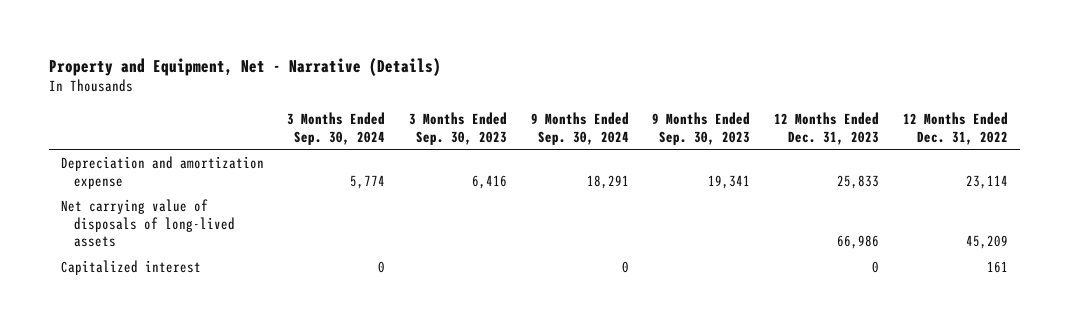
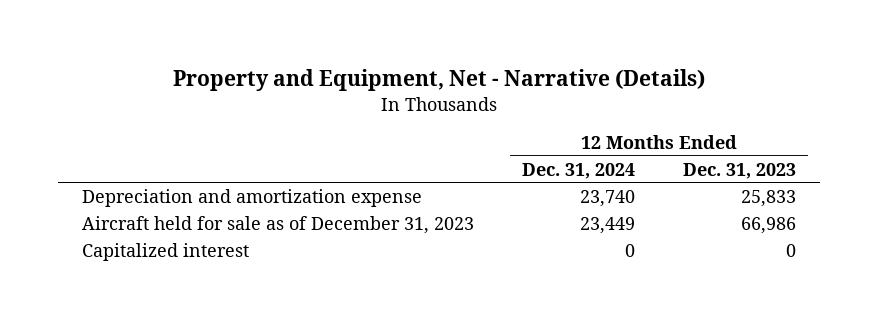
[287,112,386,145] 3 Months Ended Sep. 30, 2024 -> none
[409,112,508,145] 3 Months Ended Sep. 30, 2023 -> none
[530,112,629,145] 9 Months Ended Sep. 30, 2024 -> none
[652,112,751,145] 9 Months Ended Sep. 30, 2023 -> none
[902,112,1008,145] 12 Months Ended Dec. 31, 2022 -> none
none -> [521,162,635,179] Dec. 31, 2024
[60,198,236,248] Net carrying value of disposals of long-lived assets -> [81,215,474,234] Aircraft held for sale as of December 31, 2023

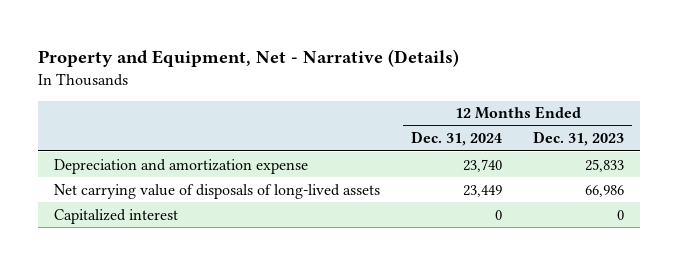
[81,215,474,234] Aircraft held for sale as of December 31, 2023 -> [53,183,380,199] Net carrying value of disposals of long-lived assets

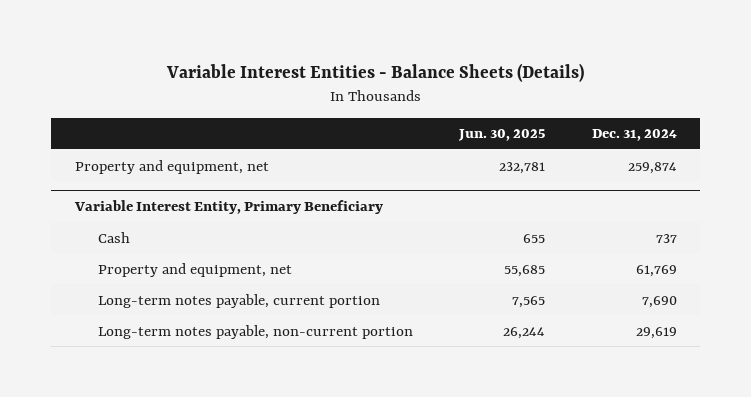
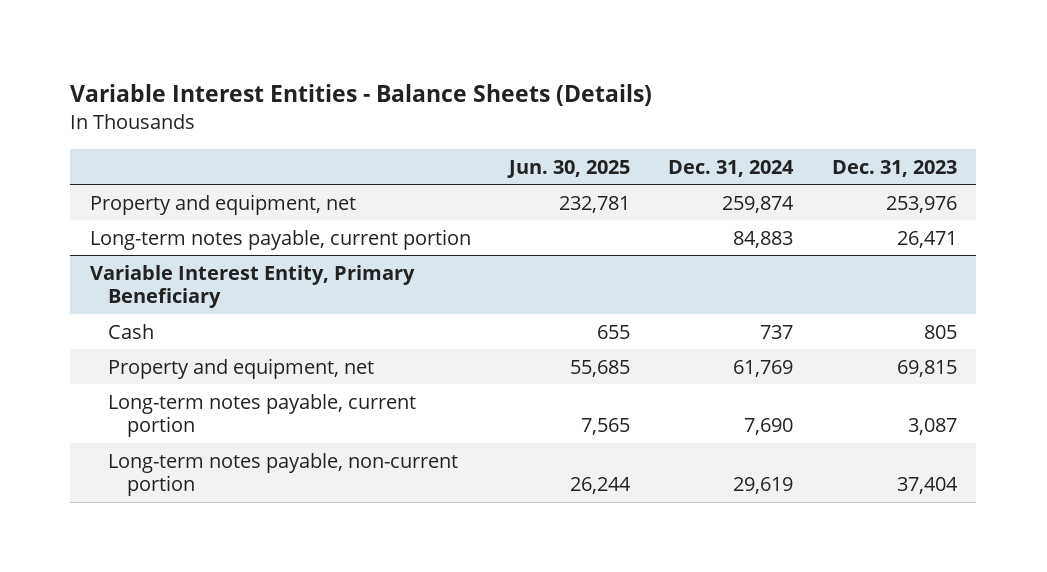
none -> [831,160,957,178] Dec. 31, 2023
none -> [89,228,471,250] Long-term notes payable, current portion

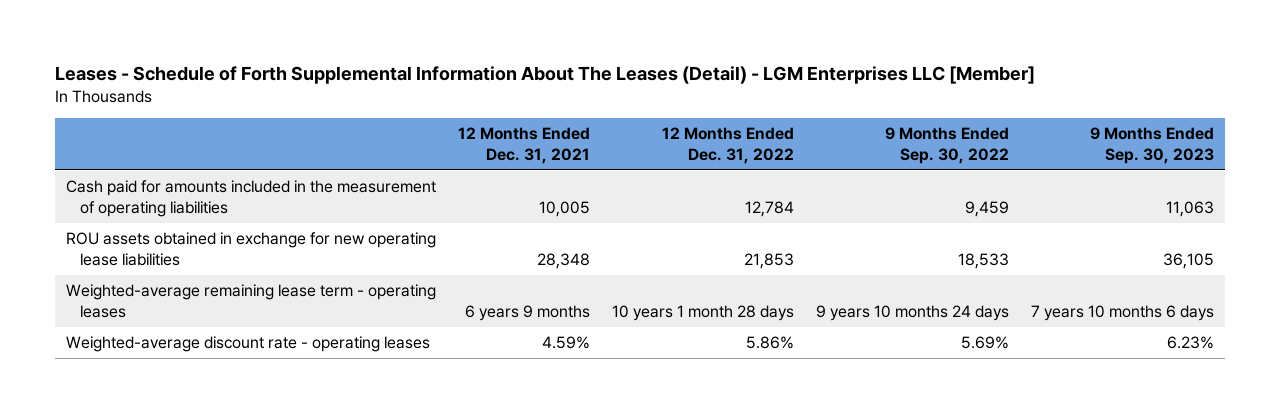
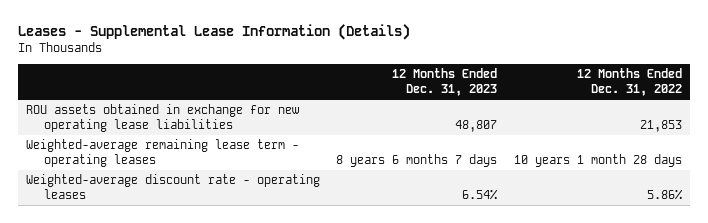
[55,66,1036,85] Leases - Schedule of Forth Supplemental Information About The Leases (Detail) - LGM Enterprises LLC [Member] -> [17,24,410,41] Leases - Supplemental Lease Information (Details)
[458,127,591,164] 12 Months Ended Dec. 31, 2021 -> none
[884,127,1009,164] 9 Months Ended Sep. 30, 2022 -> none
[1089,127,1214,164] 9 Months Ended Sep. 30, 2023 -> none
none -> [392,68,498,97] 12 Months Ended Dec. 31, 2023
[66,180,437,217] Cash paid for amounts included in the measurement of operating liabilities -> none

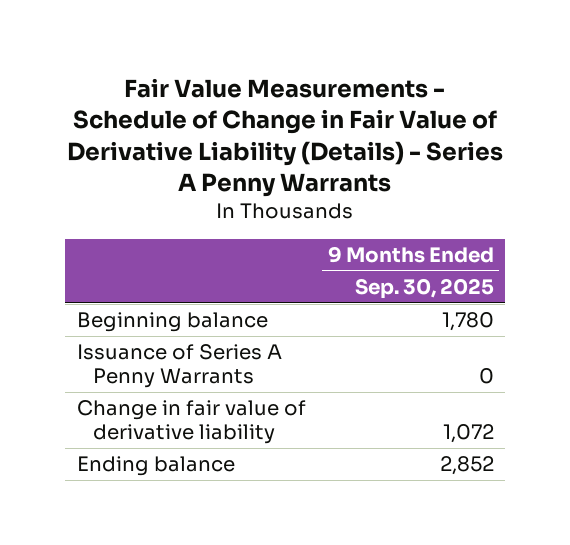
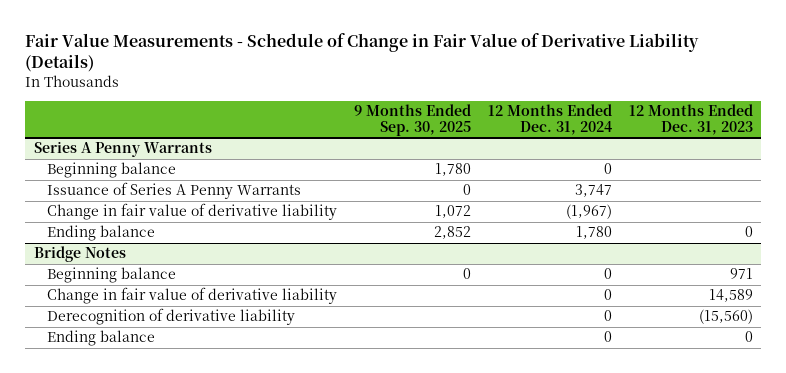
[67,77,504,198] Fair Value Measurements - Schedule of Change in Fair Value of Derivative Liability (Details) - Series A Penny Warrants -> [25,32,700,73] Fair Value Measurements - Schedule of Change in Fair Value of Derivative Liability (Details)
none -> [487,104,612,136] 12 Months Ended Dec. 31, 2024
none -> [628,104,753,136] 12 Months Ended Dec. 31, 2023
none -> [33,141,212,158] Series A Penny Warrants
none -> [33,246,126,263] Bridge Notes
none -> [47,267,177,284] Beginning balance
none -> [47,287,338,305] Change in fair value of derivative liability
none -> [47,308,296,326] Derecognition of derivative liability
none -> [47,330,156,347] Ending balance

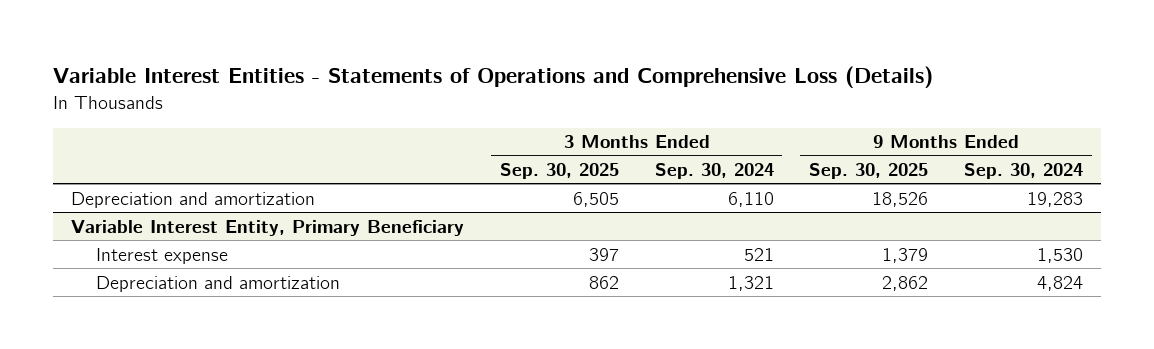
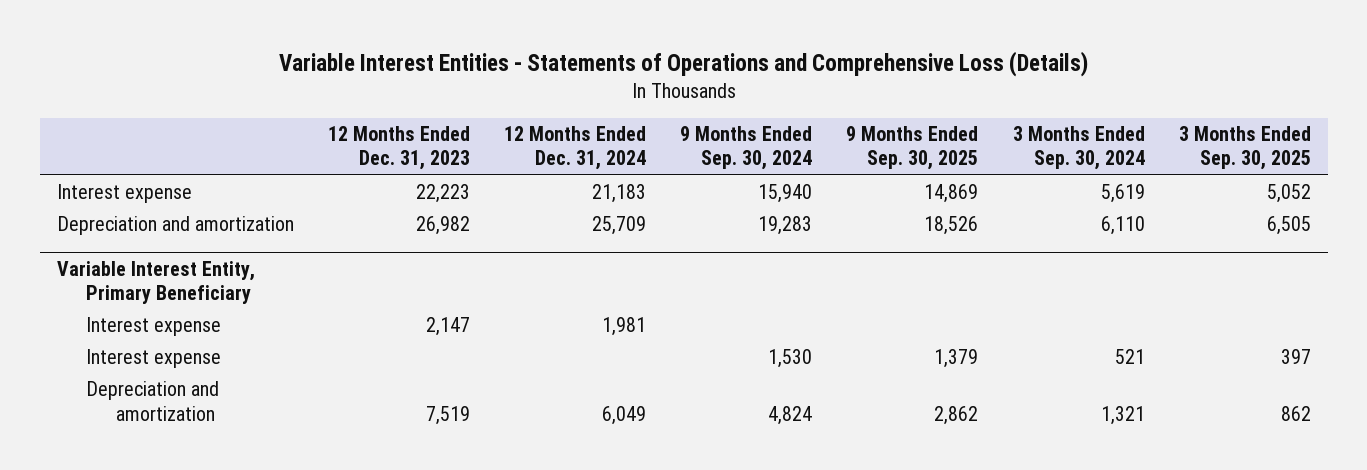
none -> [327,126,470,171] 12 Months Ended Dec. 31, 2023
none -> [503,126,646,171] 12 Months Ended Dec. 31, 2024
none -> [56,184,192,204] Interest expense
none -> [86,317,222,337] Interest expense

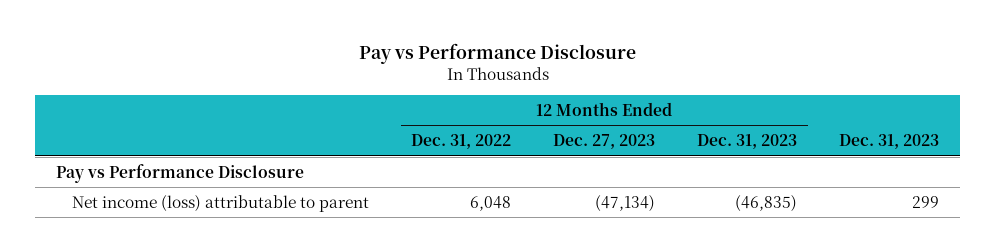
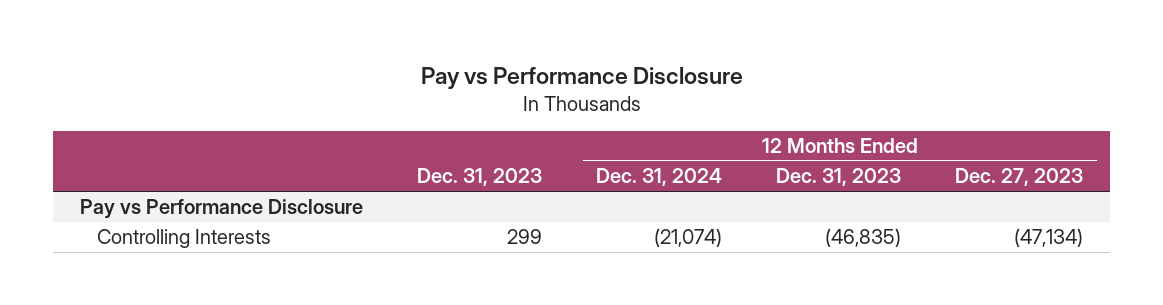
[411,134,512,150] Dec. 31, 2022 -> none
none -> [596,168,723,187] Dec. 31, 2024
[72,194,370,212] Net income (loss) attributable to parent -> [97,229,272,249] Controlling Interests

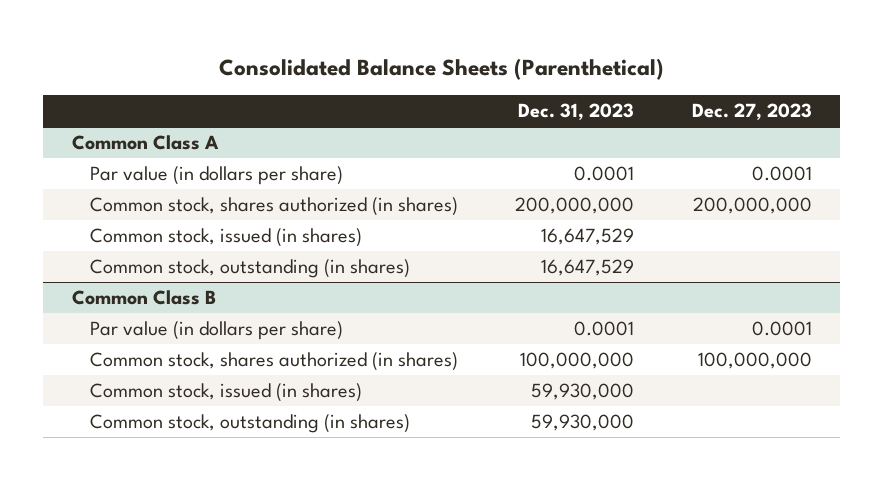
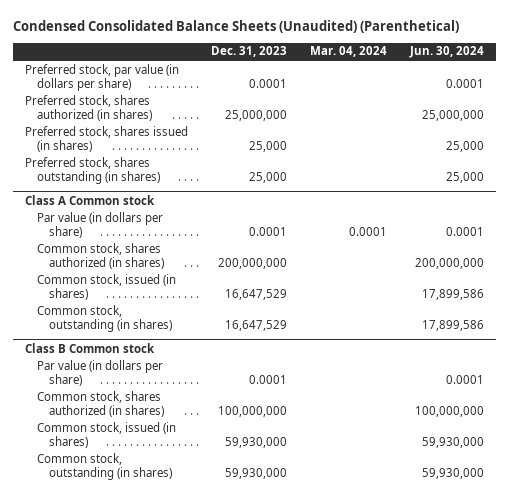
[218,57,664,80] Consolidated Balance Sheets (Parenthetical) -> [13,20,460,34] Condensed Consolidated Balance Sheets (Unaudited) (Parenthetical)
[691,102,812,120] Dec. 27, 2023 -> none
none -> [309,46,387,58] Mar. 04, 2024
none -> [408,46,484,59] Jun. 30, 2024
none -> [24,63,179,91] Preferred stock, par value (in dollars per share)
none -> [24,94,152,121] Preferred stock, shares authorized (in shares)
none -> [24,125,188,152] Preferred stock, shares issued (in shares)
none -> [24,156,160,184] Preferred stock, shares outstanding (in shares)
[72,135,220,151] Common Class A -> [24,194,155,205] Class A Common stock
[72,290,217,306] Common Class B -> [24,342,155,353] Class B Common stock

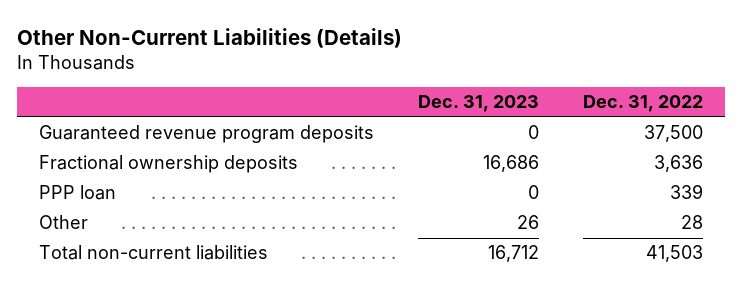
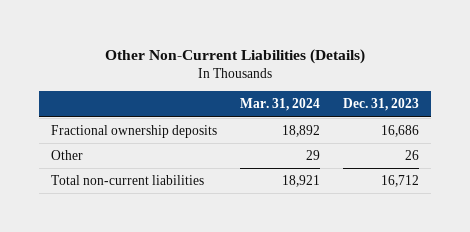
[582,95,703,113] Dec. 31, 2022 -> none
none -> [240,98,321,112] Mar. 31, 2024
[38,125,374,144] Guaranteed revenue program deposits -> none
[38,185,116,201] PPP loan -> none

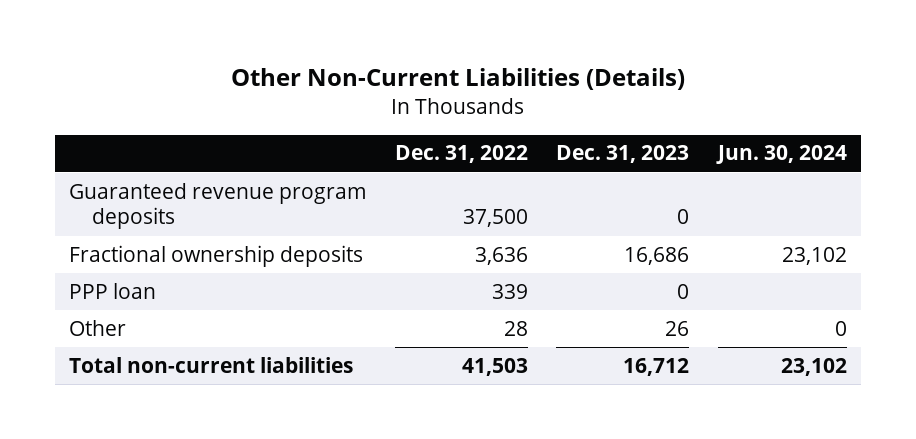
[240,98,321,112] Mar. 31, 2024 -> none
none -> [395,145,529,164] Dec. 31, 2022
none -> [715,145,847,165] Jun. 30, 2024
none -> [68,182,367,230] Guaranteed revenue program deposits
none -> [68,282,156,299] PPP loan

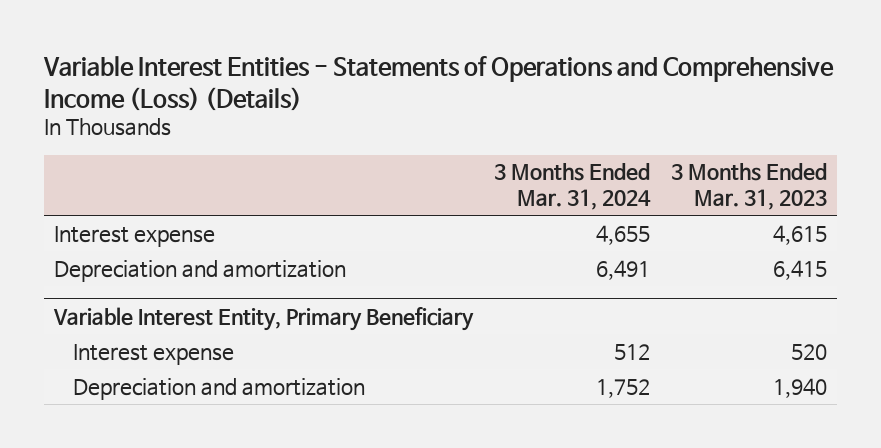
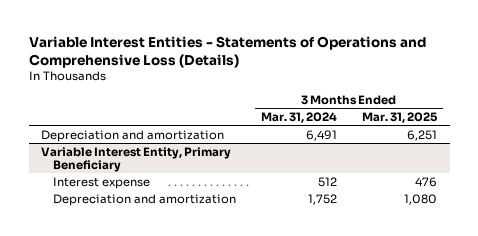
[42,56,834,111] Variable Interest Entities - Statements of Operations and Comprehensive Income (Loss) (Details) -> [28,35,426,68] Variable Interest Entities - Statements of Operations and Comprehensive Loss (Details)
[670,163,827,210] 3 Months Ended Mar. 31, 2023 -> none
none -> [362,112,439,124] Mar. 31, 2025
[54,225,216,247] Interest expense -> none

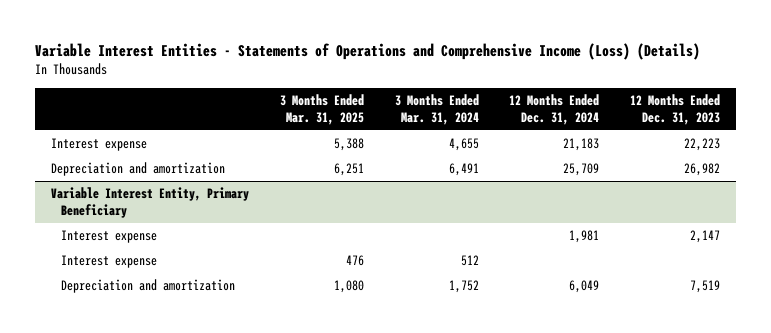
[28,35,426,68] Variable Interest Entities - Statements of Operations and Comprehensive Loss (Details) -> [35,43,701,61] Variable Interest Entities - Statements of Operations and Comprehensive Income (Loss) (Details)
none -> [509,94,600,125] 12 Months Ended Dec. 31, 2024
none -> [630,94,721,125] 12 Months Ended Dec. 31, 2023
none -> [50,138,147,152] Interest expense
none -> [61,230,158,244] Interest expense

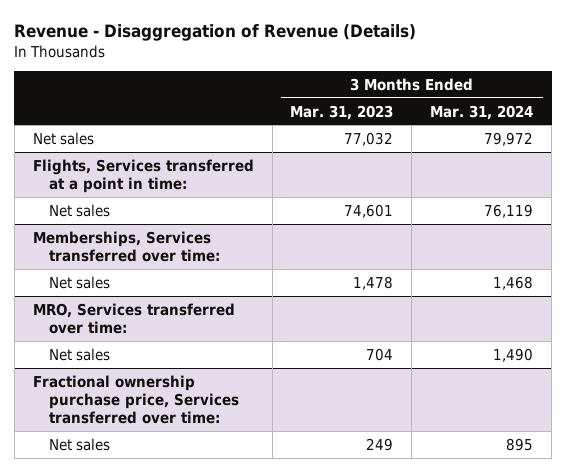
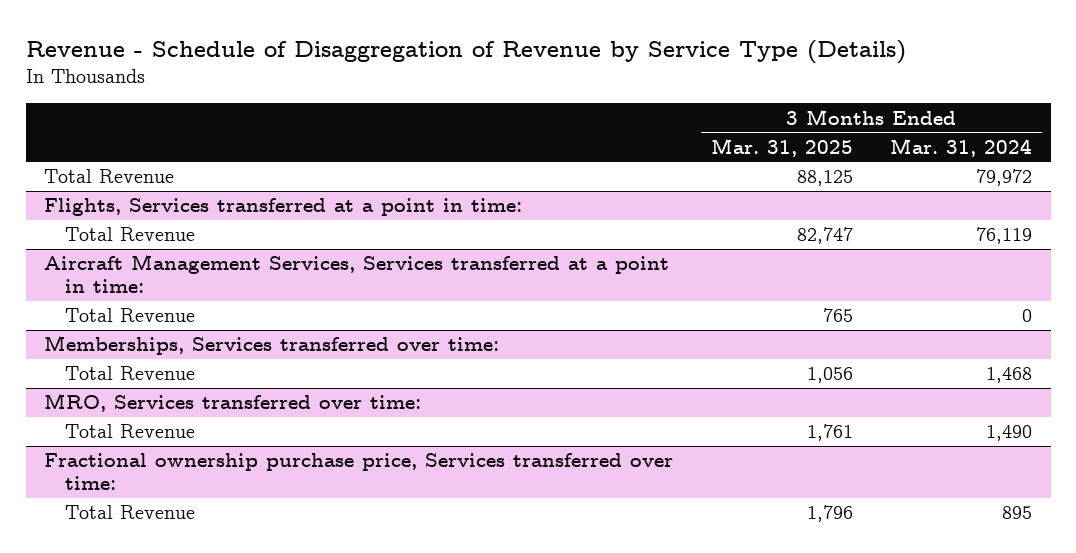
[14,23,417,41] Revenue - Disaggregation of Revenue (Details) -> [25,39,906,64] Revenue - Schedule of Disaggregation of Revenue by Service Type (Details)
[290,104,394,120] Mar. 31, 2023 -> none
none -> [710,137,853,157] Mar. 31, 2025
[32,131,94,145] Net sales -> [44,169,175,184] Total Revenue
[48,203,110,217] Net sales -> [65,227,196,242] Total Revenue
none -> [44,254,670,294] Aircraft Management Services, Services transferred at a point in time:
none -> [65,308,196,323] Total Revenue
[48,275,110,289] Net sales -> [65,366,196,381] Total Revenue
[48,347,110,361] Net sales -> [65,424,196,439] Total Revenue
[48,437,110,451] Net sales -> [65,505,196,520] Total Revenue

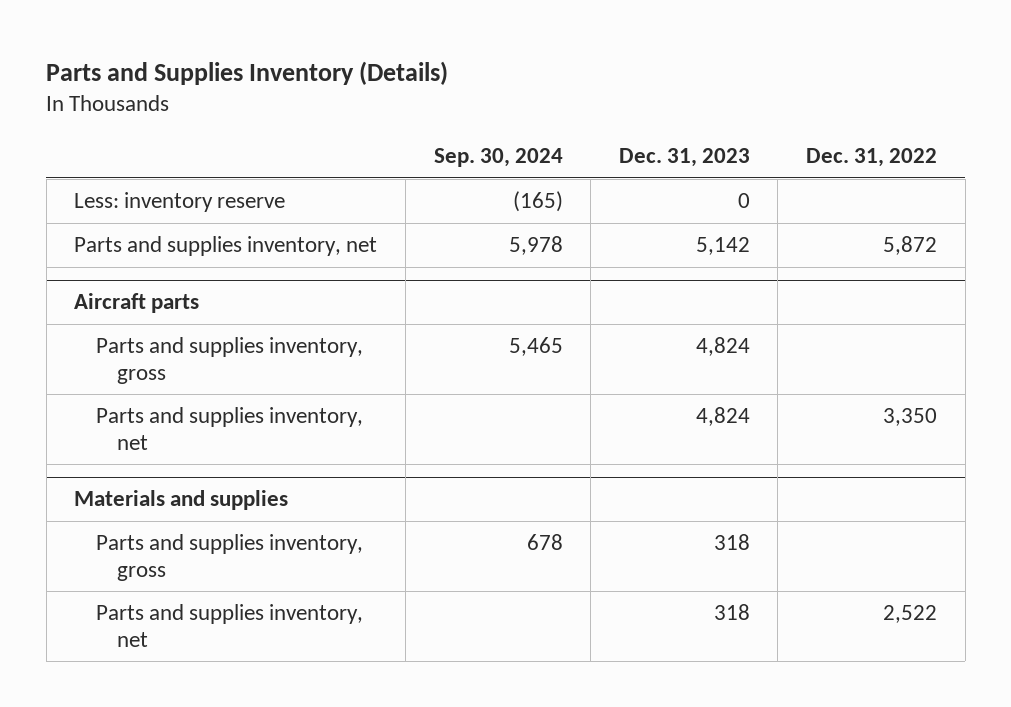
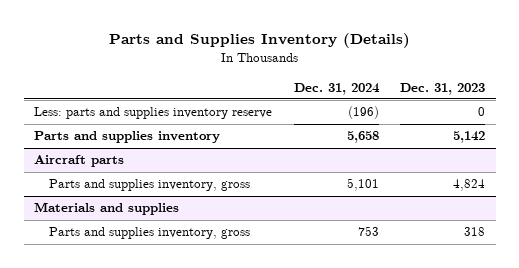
[433,148,563,168] Sep. 30, 2024 -> none
[806,148,938,168] Dec. 31, 2022 -> none
none -> [293,82,380,95] Dec. 31, 2024
[74,192,286,213] Less: inventory reserve -> [34,107,273,120] Less: parts and supplies inventory reserve
[74,236,378,257] Parts and supplies inventory, net -> [34,131,221,144] Parts and supplies inventory
[95,407,363,450] Parts and supplies inventory, net -> none
[95,604,363,647] Parts and supplies inventory, net -> none

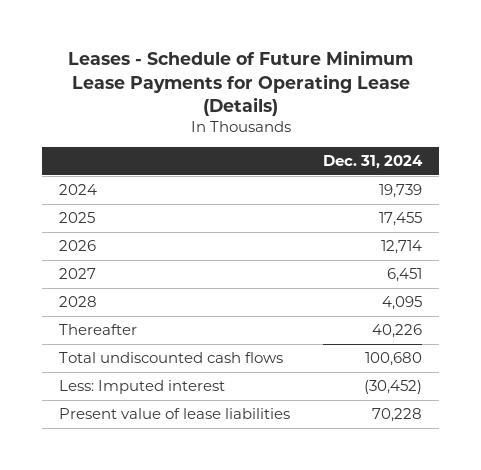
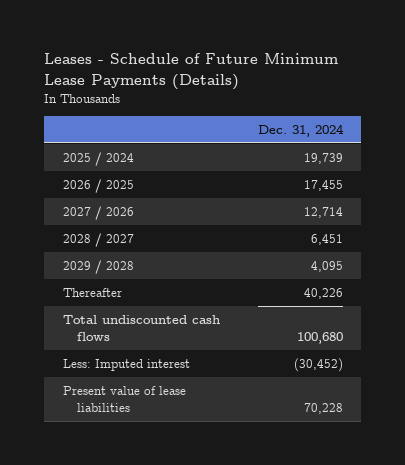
[67,50,413,116] Leases - Schedule of Future Minimum Lease Payments for Operating Lease (Details) -> [43,53,338,90] Leases - Schedule of Future Minimum Lease Payments (Details)
[58,184,97,196] 2024 -> [62,151,134,166] 2025 / 2024
[58,212,95,224] 2025 -> [62,178,134,193] 2026 / 2025
[58,240,96,252] 2026 -> [62,205,134,220] 2027 / 2026
[58,268,96,280] 2027 -> [62,232,134,247] 2028 / 2027
[58,296,97,308] 2028 -> [62,259,134,274] 2029 / 2028

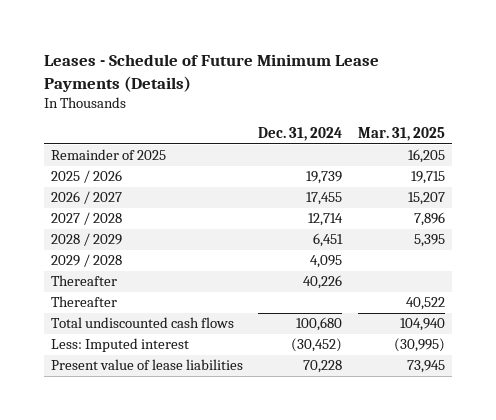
none -> [357,127,445,142] Mar. 31, 2025
none -> [51,149,167,161] Remainder of 2025
[62,151,134,166] 2025 / 2024 -> [51,170,123,184] 2025 / 2026
[62,178,134,193] 2026 / 2025 -> [51,191,123,205] 2026 / 2027
[62,205,134,220] 2027 / 2026 -> [51,212,123,226] 2027 / 2028
[62,232,134,247] 2028 / 2027 -> [51,233,123,247] 2028 / 2029
none -> [51,296,118,308] Thereafter

